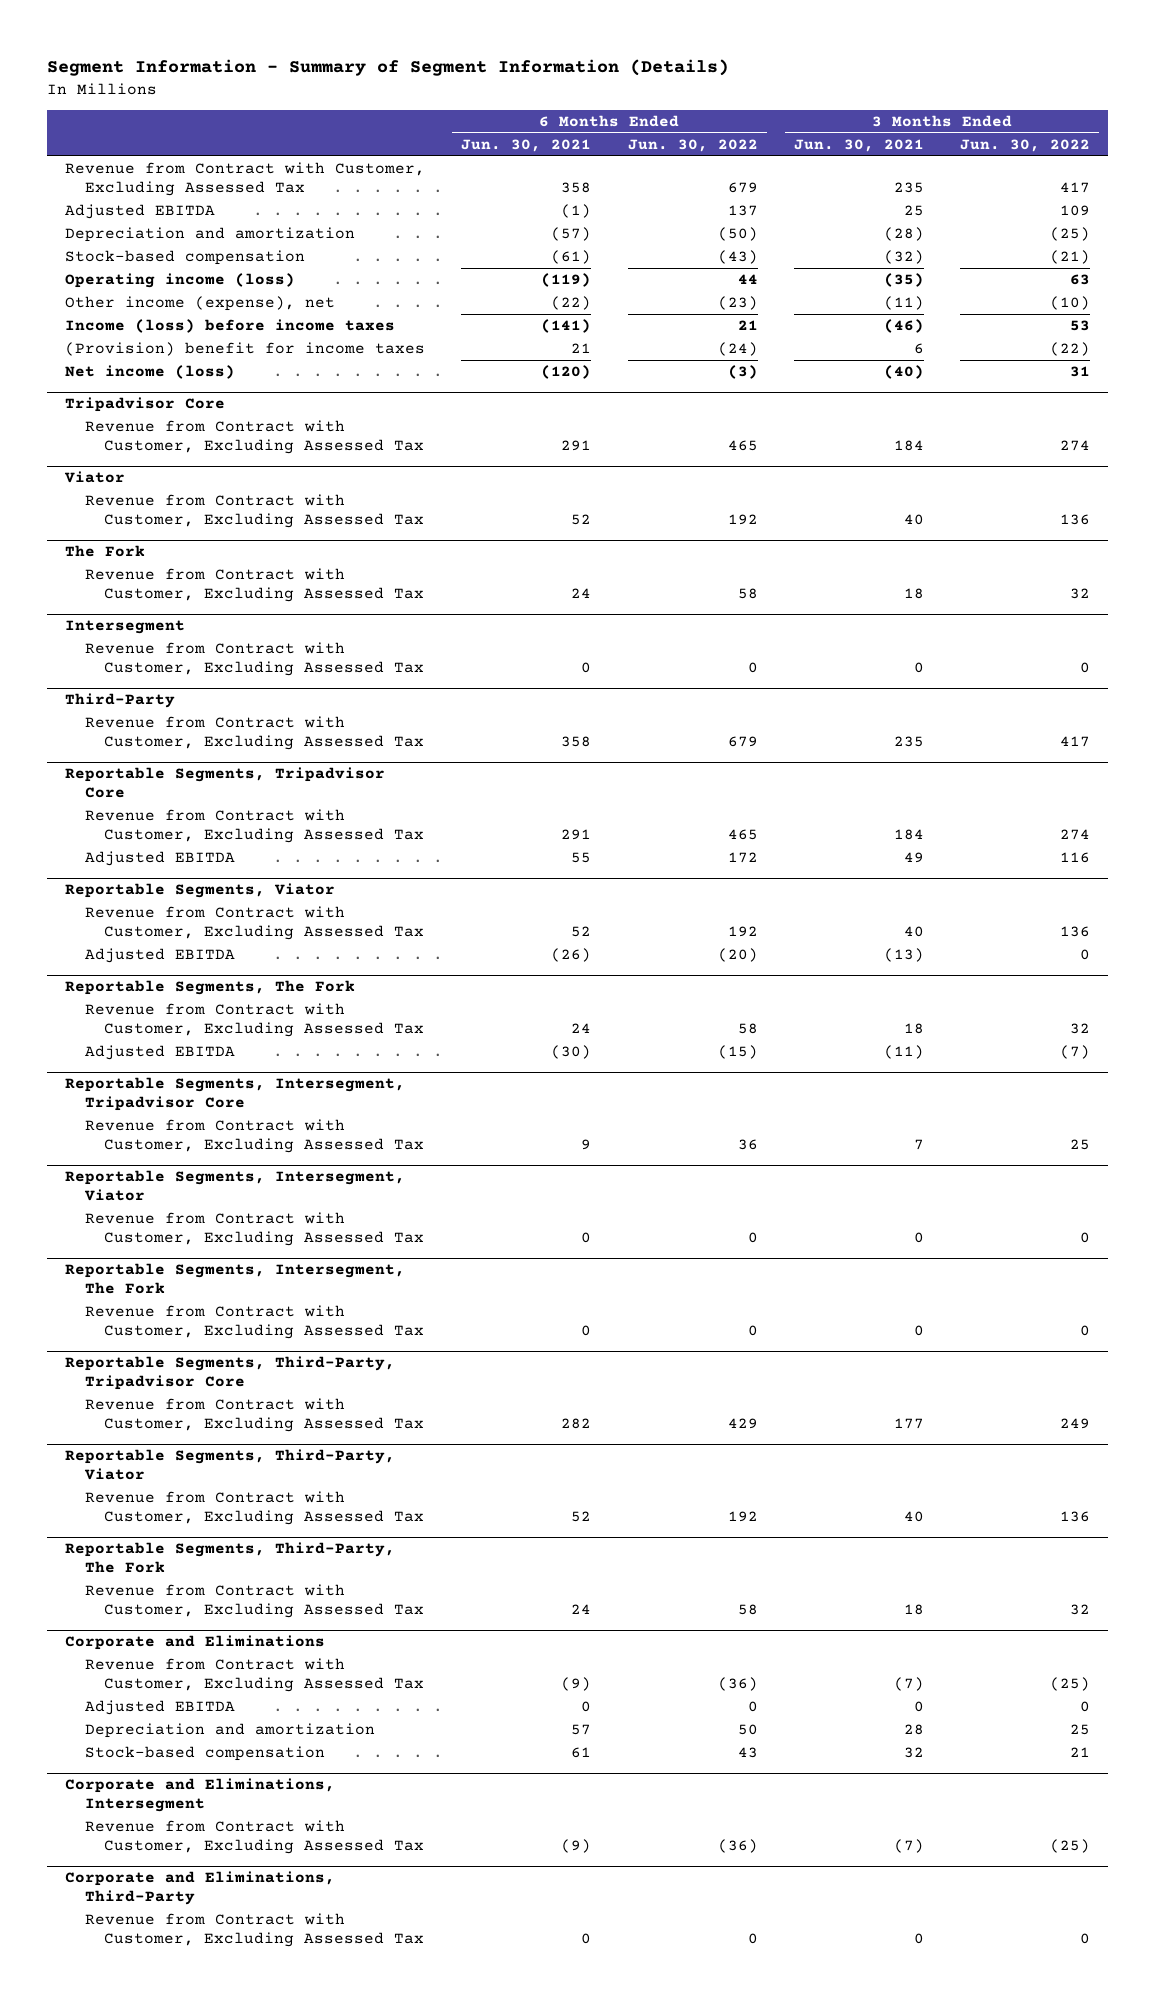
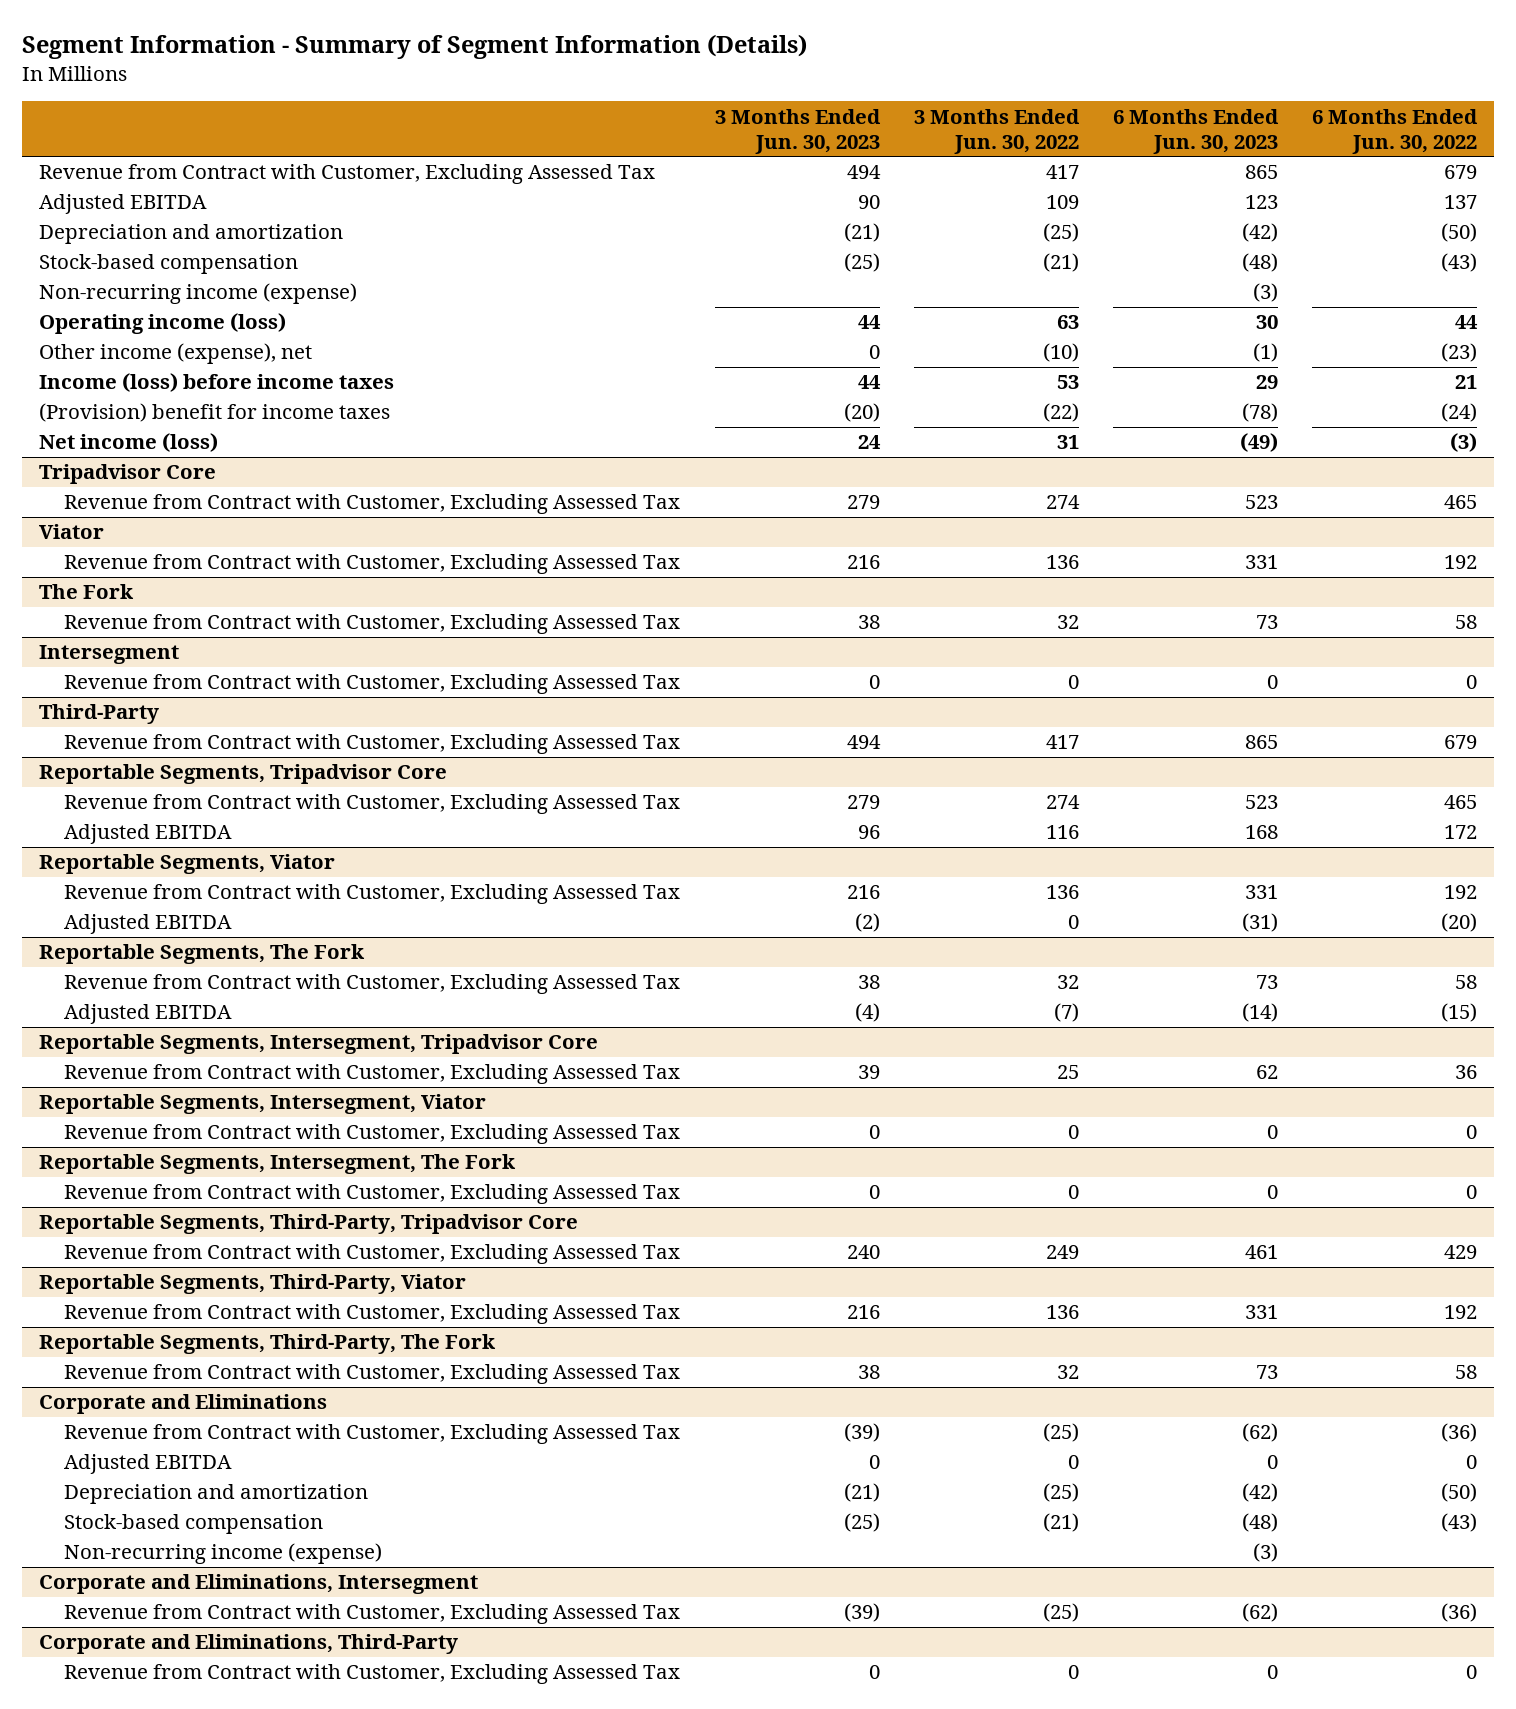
[461,138,592,152] Jun. 30, 2021 -> none
[793,138,924,152] Jun. 30, 2021 -> none
none -> [714,108,881,154] 3 Months Ended Jun. 30, 2023
none -> [1112,108,1279,154] 6 Months Ended Jun. 30, 2023
none -> [38,283,357,305] Non-recurring income (expense)
[737,1724,758,1736] 50 -> [1440,1483,1477,1503] (50)
[1069,1724,1090,1736] 25 -> [1042,1483,1079,1503] (25)
[737,1747,758,1759] 43 -> [1440,1513,1477,1533] (43)
[1069,1747,1090,1758] 21 -> [1042,1513,1079,1533] (21)
none -> [64,1543,383,1565] Non-recurring income (expense)

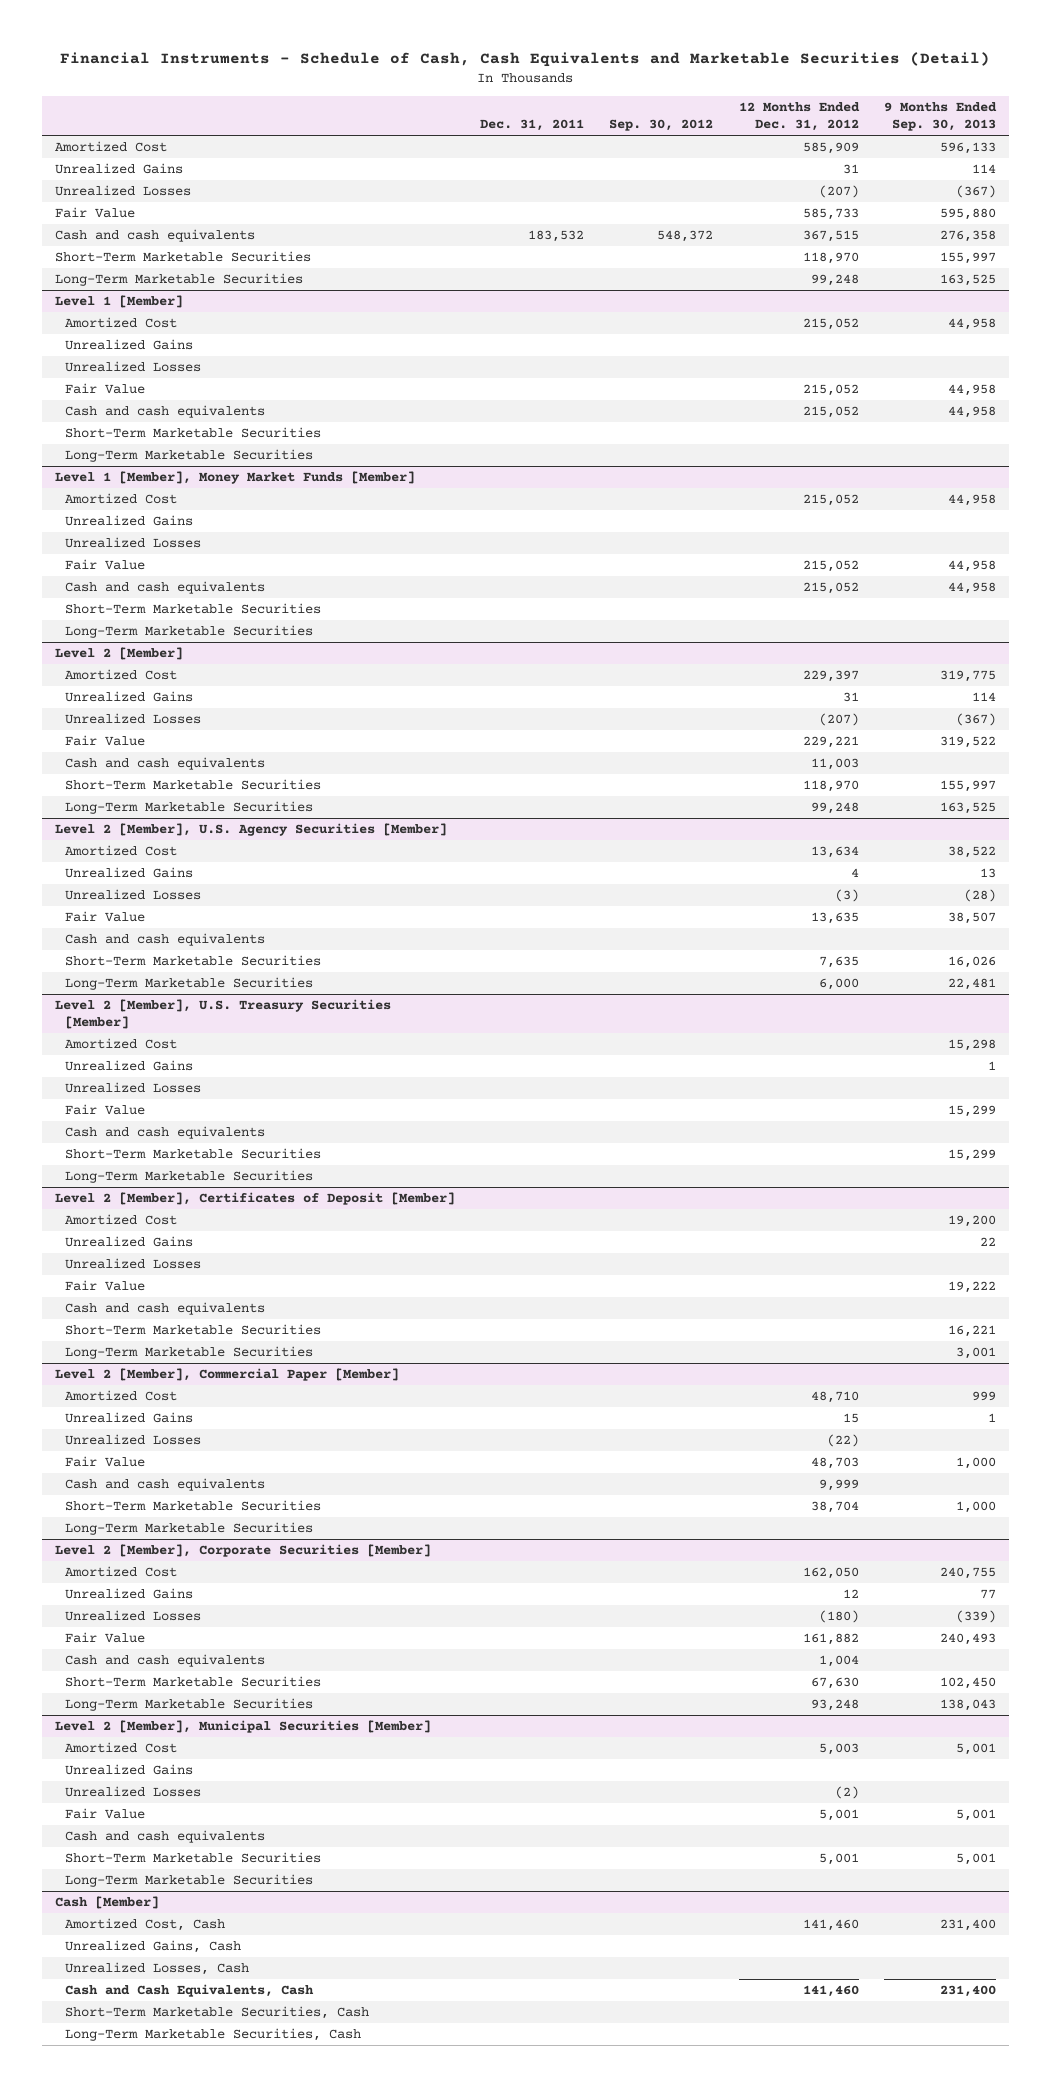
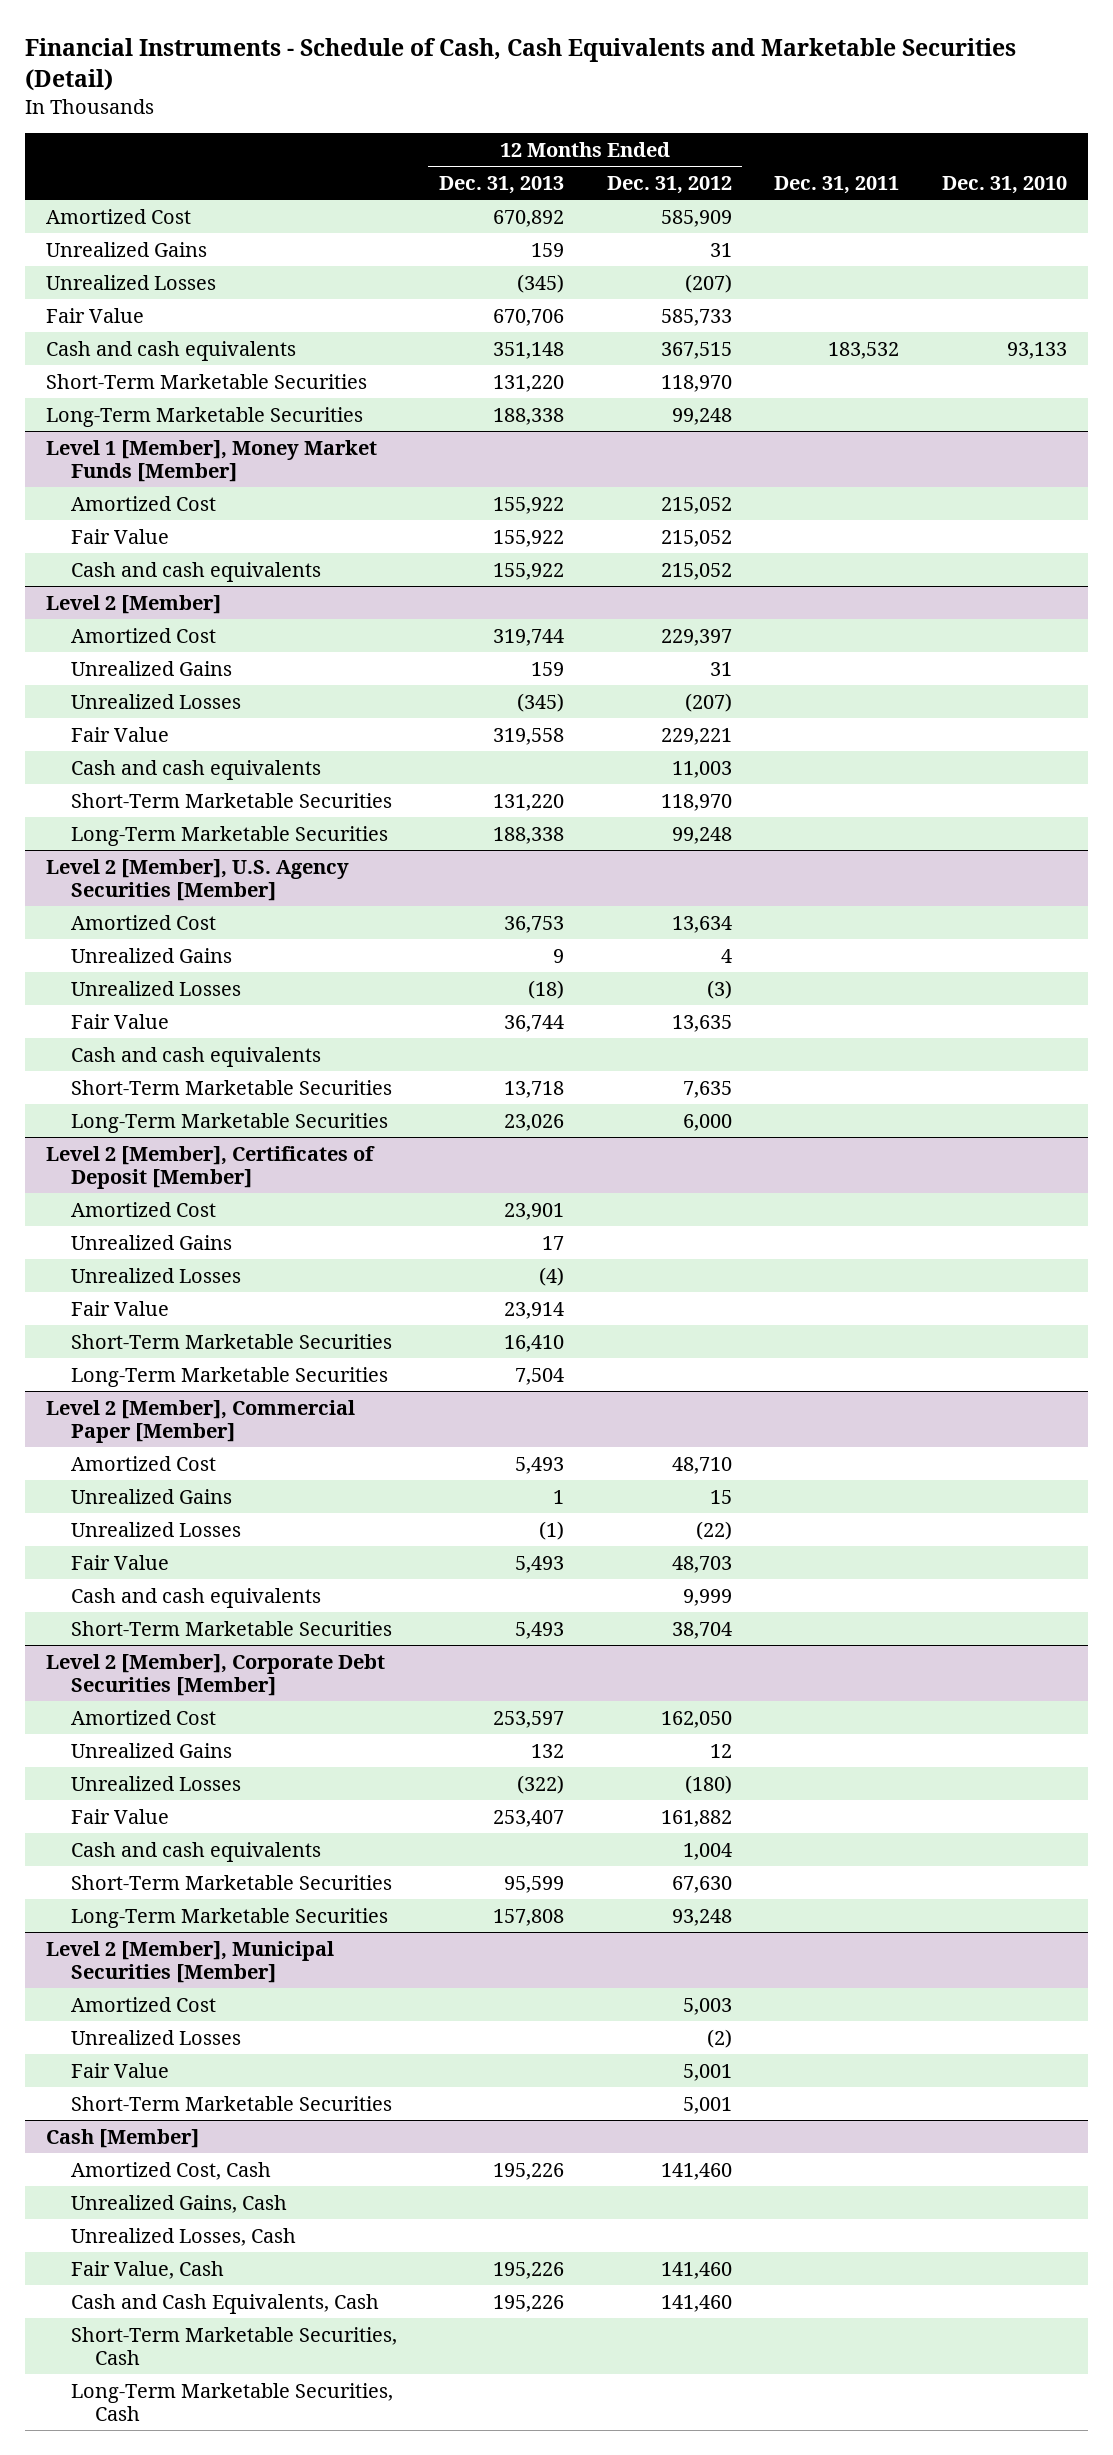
[609,119,714,132] Sep. 30, 2012 -> none
[884,102,998,132] 9 Months Ended Sep. 30, 2013 -> none
none -> [439,176,565,195] Dec. 31, 2013
none -> [942,176,1068,195] Dec. 31, 2010
[54,295,183,309] Level 1 [Member] -> none
[64,317,177,329] Amortized Cost -> none
[64,339,193,351] Unrealized Gains -> none
[64,361,201,373] Unrealized Losses -> none
[64,383,145,395] Fair Value -> none
[64,405,265,419] Cash and cash equivalents -> none
[64,427,321,439] Short-Term Marketable Securities -> none
[64,449,313,463] Long-Term Marketable Securities -> none
[64,515,193,527] Unrealized Gains -> none
[64,537,201,549] Unrealized Losses -> none
[64,603,321,615] Short-Term Marketable Securities -> none
[64,625,313,639] Long-Term Marketable Securities -> none
[54,999,391,1029] Level 2 [Member], U.S. Treasury Securities [Member] -> none
[64,1038,177,1050] Amortized Cost -> none
[64,1060,193,1072] Unrealized Gains -> none
[64,1082,201,1094] Unrealized Losses -> none
[64,1104,145,1116] Fair Value -> none
[64,1126,265,1140] Cash and cash equivalents -> none
[64,1148,321,1160] Short-Term Marketable Securities -> none
[64,1170,313,1184] Long-Term Marketable Securities -> none
[64,1302,265,1316] Cash and cash equivalents -> none
[64,1522,313,1536] Long-Term Marketable Securities -> none
[54,1544,431,1558] Level 2 [Member], Corporate Securities [Member] -> [46,1653,386,1696] Level 2 [Member], Corporate Debt Securities [Member]
[64,1764,193,1776] Unrealized Gains -> none
[64,1830,265,1844] Cash and cash equivalents -> none
[64,1874,313,1888] Long-Term Marketable Securities -> none
none -> [70,2260,224,2279] Fair Value, Cash

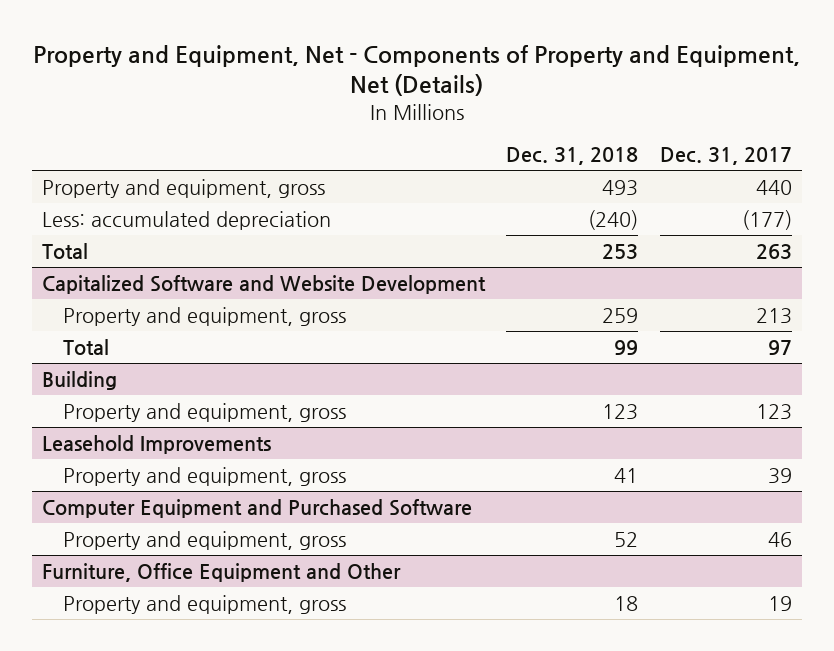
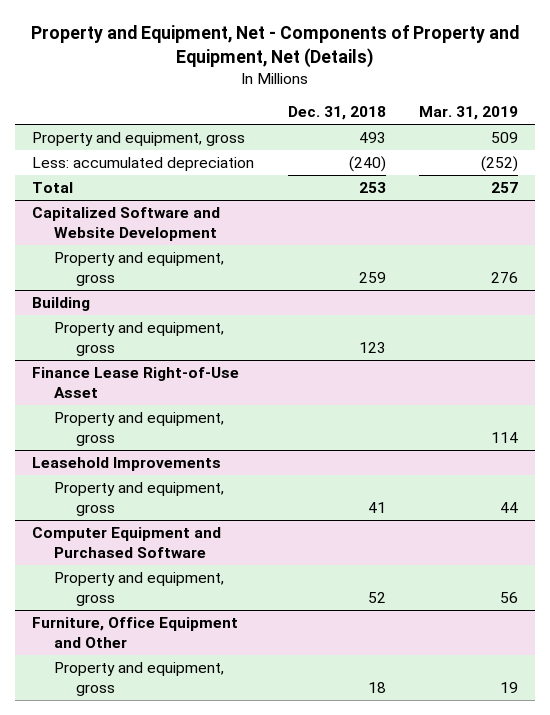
[659,147,792,166] Dec. 31, 2017 -> none
none -> [419,105,519,120] Mar. 31, 2019
[62,338,109,355] Total -> none
none -> [32,367,240,398] Finance Lease Right-of-Use Asset
none -> [54,412,225,446] Property and equipment, gross

